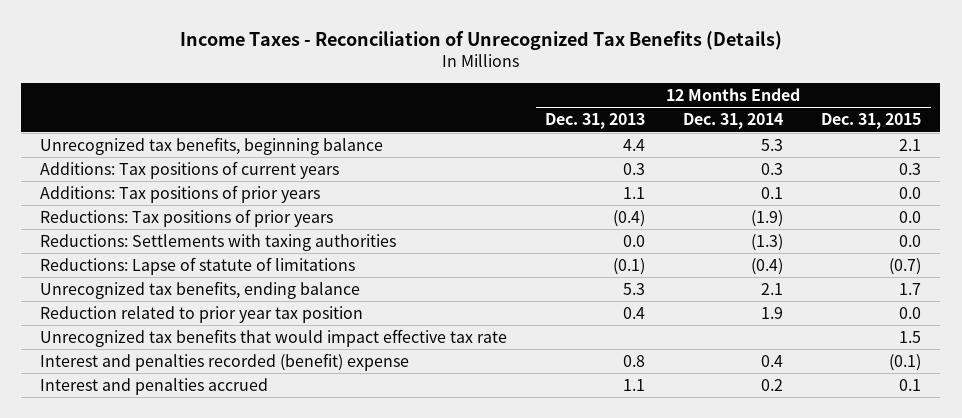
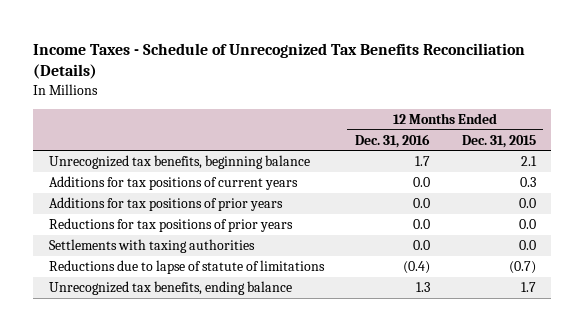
[179,30,782,50] Income Taxes - Reconciliation of Unrecognized Tax Benefits (Details) -> [33,42,526,80] Income Taxes - Schedule of Unrecognized Tax Benefits Reconciliation (Details)
[545,113,646,130] Dec. 31, 2013 -> none
[683,113,784,130] Dec. 31, 2014 -> none
none -> [355,133,431,148] Dec. 31, 2016
[40,160,340,179] Additions: Tax positions of current years -> [48,176,298,191] Additions for tax positions of current years
[40,184,321,203] Additions: Tax positions of prior years -> [48,197,283,212] Additions for tax positions of prior years
[40,208,334,227] Reductions: Tax positions of prior years -> [48,218,293,233] Reductions for tax positions of prior years
[40,233,397,251] Reductions: Settlements with taxing authorities -> [48,239,255,254] Settlements with taxing authorities
[40,256,356,275] Reductions: Lapse of statute of limitations -> [48,260,325,275] Reductions due to lapse of statute of limitations
[40,305,364,323] Reduction related to prior year tax position -> none
[40,328,508,347] Unrecognized tax benefits that would impact effective tax rate -> none
[40,352,410,371] Interest and penalties recorded (benefit) expense -> none
[40,377,269,395] Interest and penalties accrued -> none

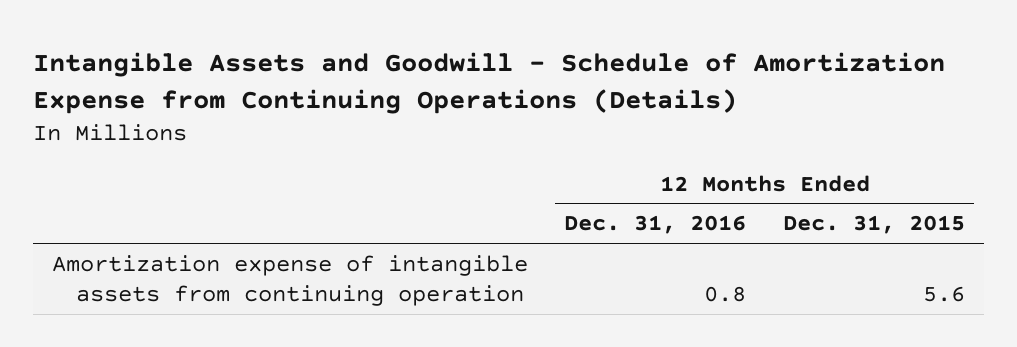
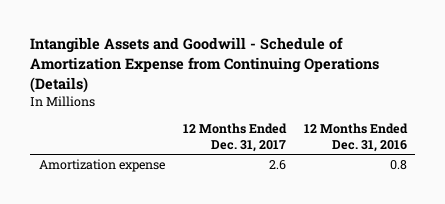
[783,215,966,235] Dec. 31, 2015 -> none
none -> [182,122,287,153] 12 Months Ended Dec. 31, 2017
[51,254,528,307] Amortization expense of intangible assets from continuing operation -> [38,159,165,173] Amortization expense

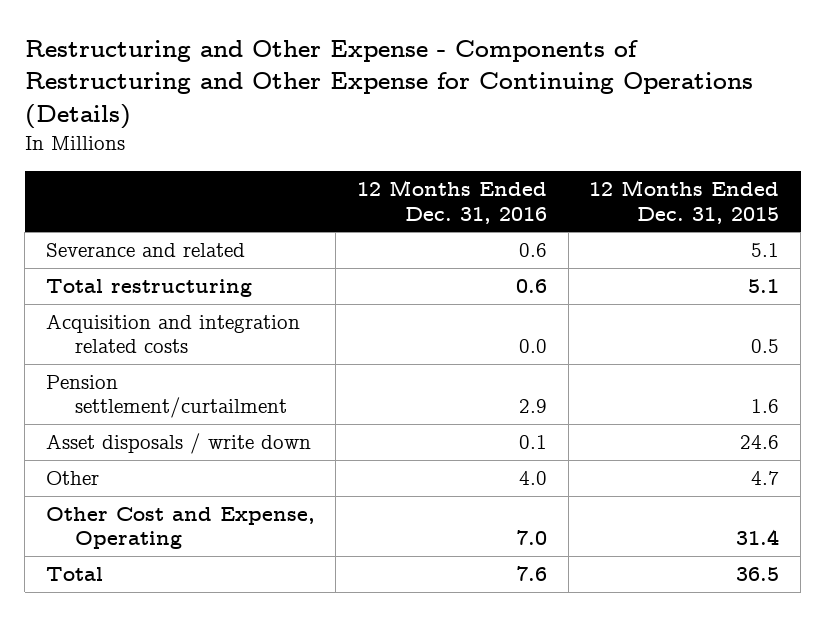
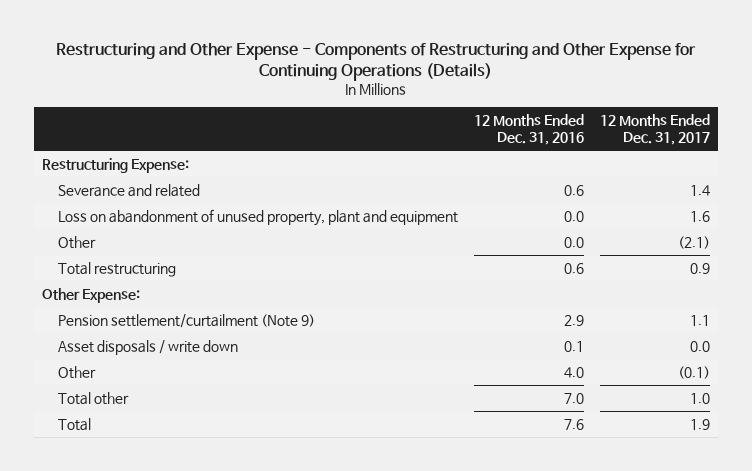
[589,180,780,224] 12 Months Ended Dec. 31, 2015 -> none
none -> [599,113,710,146] 12 Months Ended Dec. 31, 2017
none -> [42,157,190,173] Restructuring Expense:
none -> [58,208,459,226] Loss on abandonment of unused property, plant and equipment
none -> [58,235,97,249] Other
[45,314,300,354] Acquisition and integration related costs -> none
none -> [42,287,141,303] Other Expense:
[45,375,288,419] Pension settlement/curtailment -> [58,313,316,328] Pension settlement/curtailment (Note 9)
[45,507,315,550] Other Cost and Expense, Operating -> [58,391,130,405] Total other

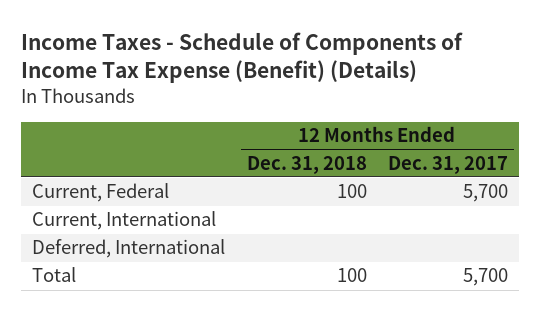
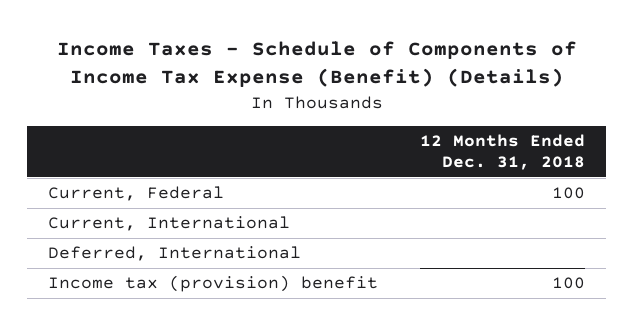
[388,155,509,174] Dec. 31, 2017 -> none
[32,267,77,283] Total -> [48,275,379,293] Income tax (provision) benefit

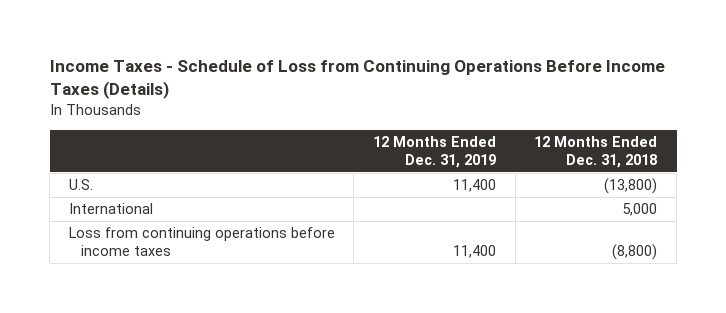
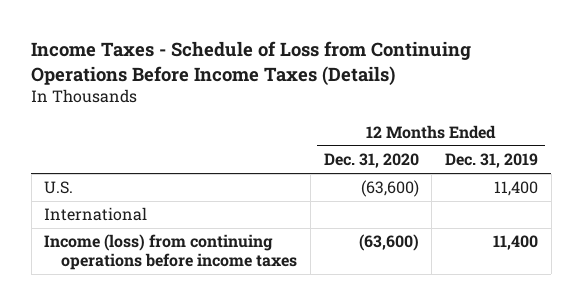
[534,136,658,169] 12 Months Ended Dec. 31, 2018 -> none
none -> [323,153,419,169] Dec. 31, 2020
[68,227,335,257] Loss from continuing operations before income taxes -> [44,234,298,270] Income (loss) from continuing operations before income taxes

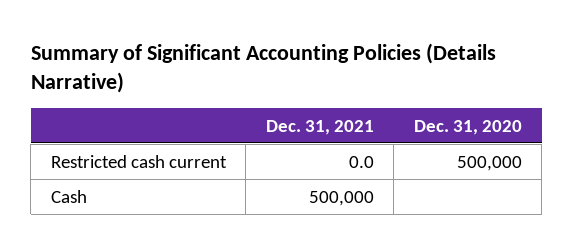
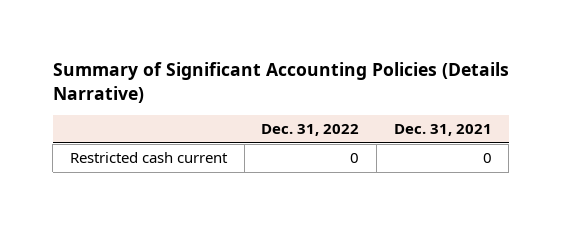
[413,119,522,135] Dec. 31, 2020 -> none
none -> [261,124,360,137] Dec. 31, 2022
[50,189,87,203] Cash -> none
[348,155,374,168] 0.0 -> [482,153,492,164] 0

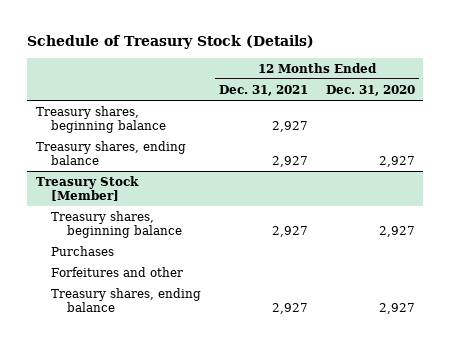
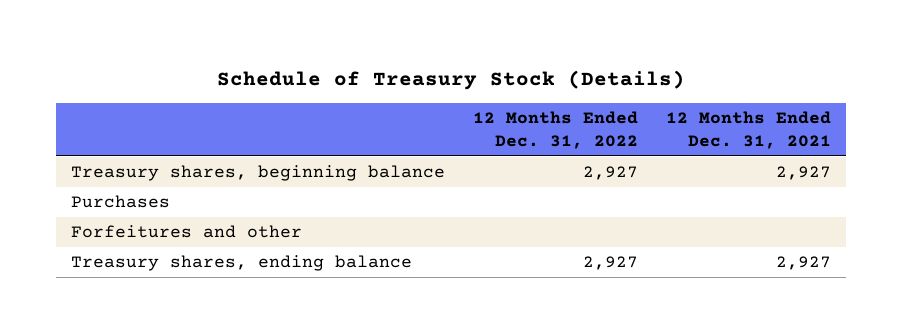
[325,84,415,96] Dec. 31, 2020 -> none
none -> [472,111,638,150] 12 Months Ended Dec. 31, 2022
[36,140,187,165] Treasury shares, ending balance -> none
[36,175,140,201] Treasury Stock [Member] -> none
[51,210,182,238] Treasury shares, beginning balance -> none

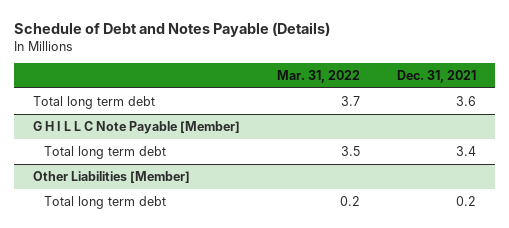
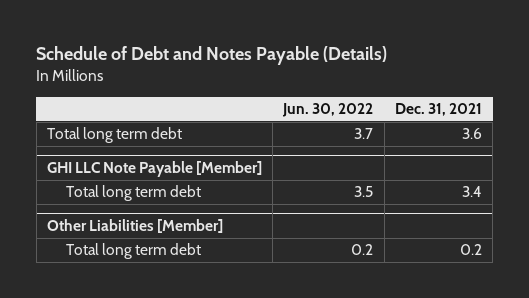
[276,69,360,83] Mar. 31, 2022 -> none
none -> [282,103,374,118] Jun. 30, 2022
[32,120,240,134] G H I L L C Note Payable [Member] -> [47,161,263,178] GHI LLC Note Payable [Member]

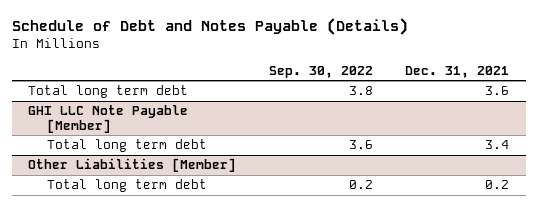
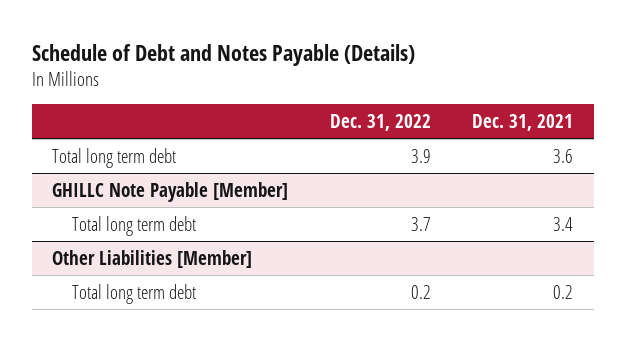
[268,65,373,78] Sep. 30, 2022 -> none
none -> [329,113,431,131] Dec. 31, 2022
[28,105,189,133] GHI LLC Note Payable [Member] -> [52,181,289,202] GHILLC Note Payable [Member]

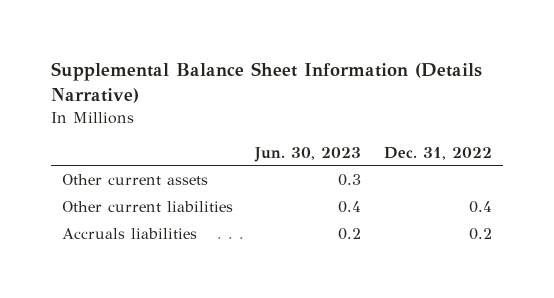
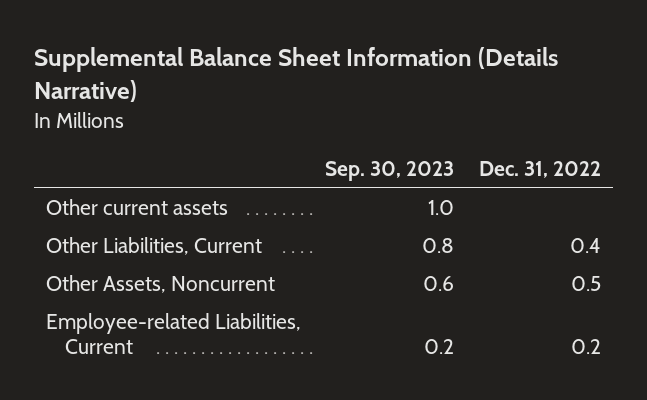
[254,146,362,162] Jun. 30, 2023 -> none
none -> [325,160,455,181] Sep. 30, 2023
[62,200,234,212] Other current liabilities -> [45,236,262,255] Other Liabilities, Current
none -> [45,274,275,293] Other Assets, Noncurrent
[62,227,198,239] Accruals liabilities -> [45,312,301,354] Employee-related Liabilities, Current

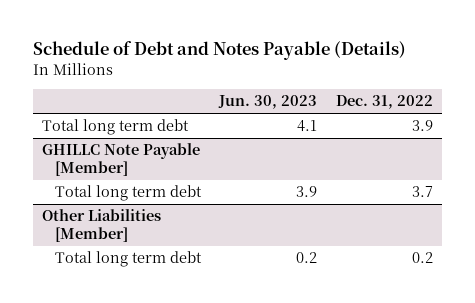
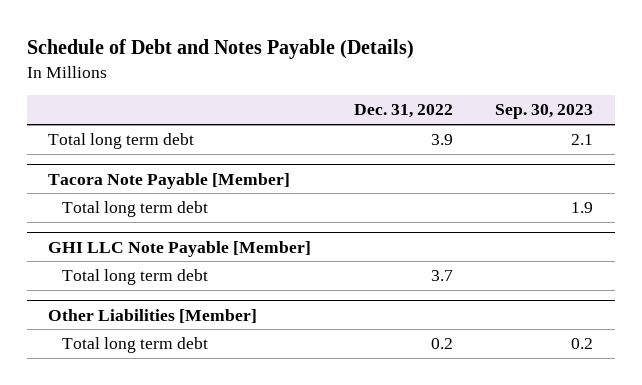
[218,95,318,110] Jun. 30, 2023 -> none
none -> [495,104,594,120] Sep. 30, 2023
none -> [48,172,291,189] Tacora Note Payable [Member]
none -> [62,201,209,218] Total long term debt
[41,143,200,177] GHILLC Note Payable [Member] -> [48,240,312,257] GHI LLC Note Payable [Member]

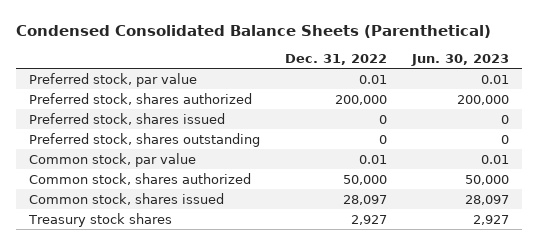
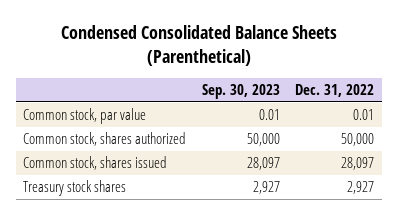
[411,54,510,67] Jun. 30, 2023 -> none
none -> [201,84,280,100] Sep. 30, 2023
[28,72,197,87] Preferred stock, par value -> none
[28,92,252,105] Preferred stock, shares authorized -> none
[28,112,225,125] Preferred stock, shares issued -> none
[28,132,260,147] Preferred stock, shares outstanding -> none

